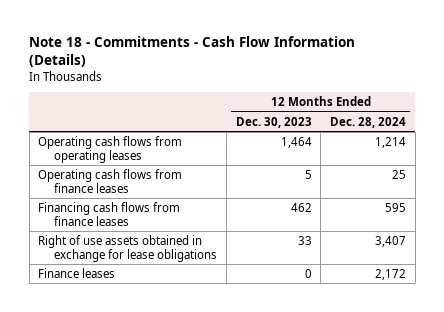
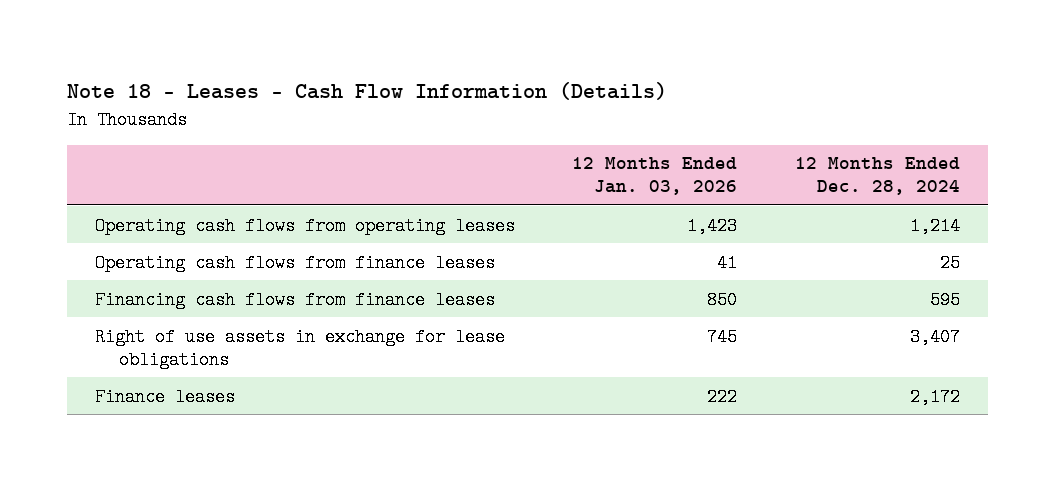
[29,36,356,68] Note 18 - Commitments - Cash Flow Information (Details) -> [66,81,667,100] Note 18 - Leases - Cash Flow Information (Details)
[235,116,312,128] Dec. 30, 2023 -> none
none -> [572,157,738,196] 12 Months Ended Jan. 03, 2026
[38,234,218,262] Right of use assets obtained in exchange for lease obligations -> [95,327,506,369] Right of use assets in exchange for lease obligations

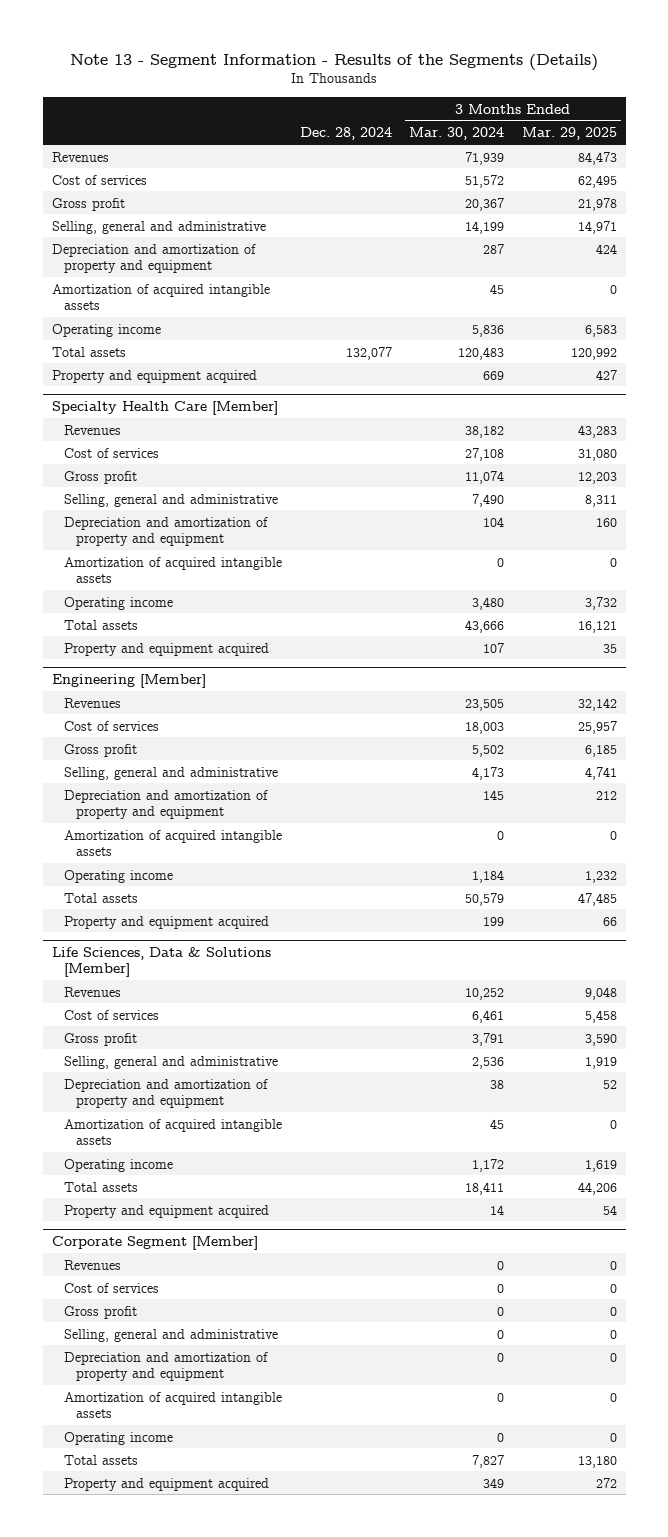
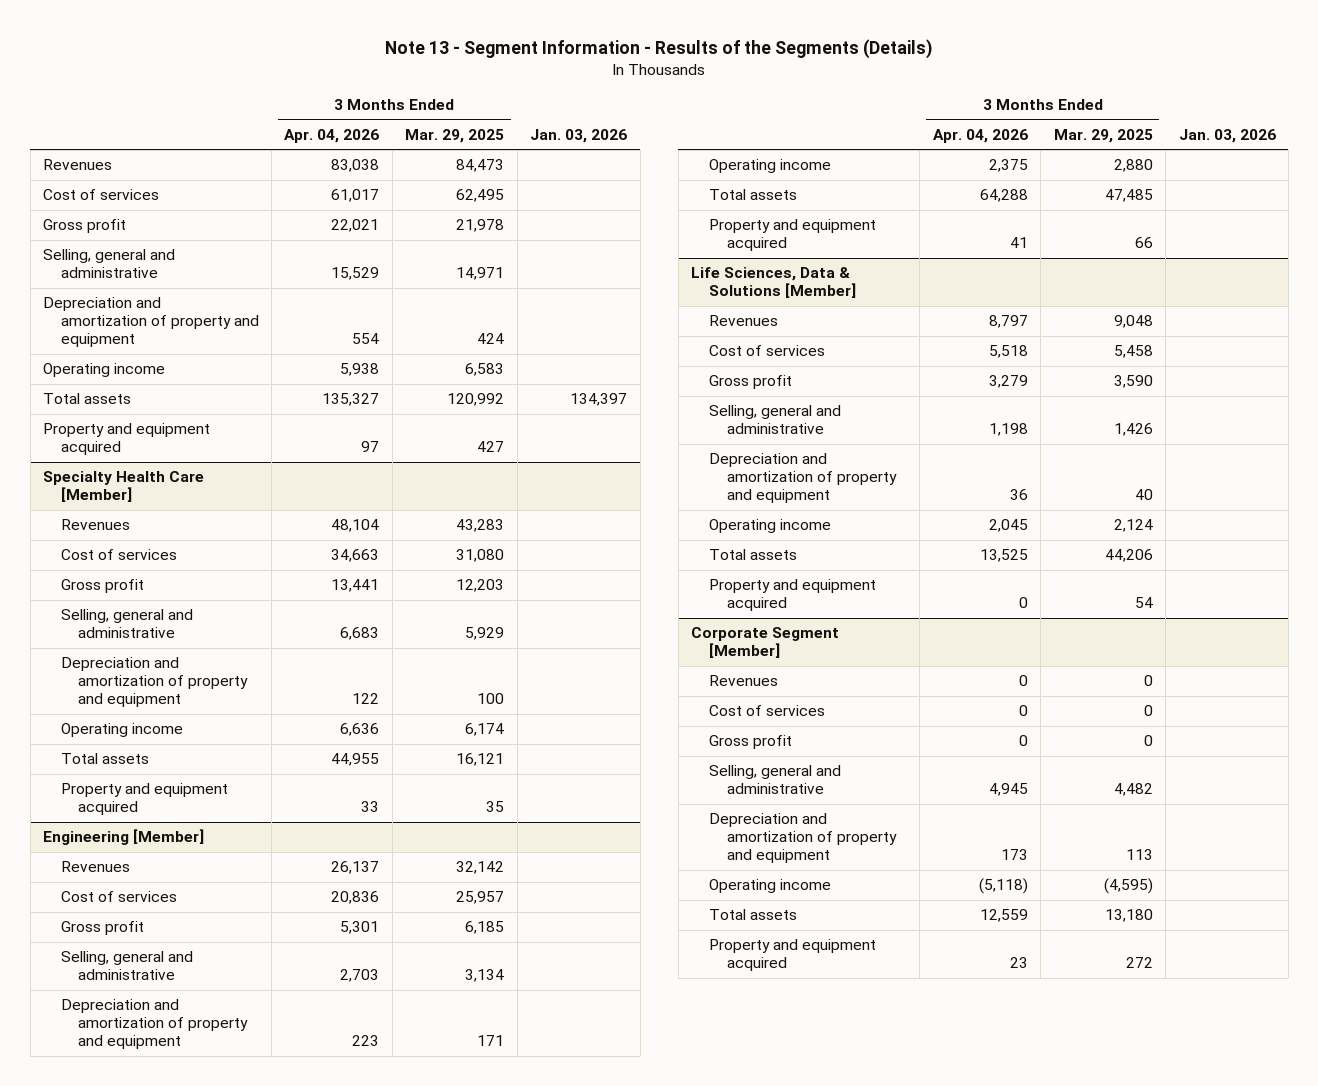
[299,127,392,141] Dec. 28, 2024 -> none
[409,127,505,141] Mar. 30, 2024 -> none
none -> [284,128,380,143] Apr. 04, 2026
none -> [530,128,628,143] Jan. 03, 2026
[51,283,270,310] Amortization of acquired intangible assets -> none
[63,556,282,583] Amortization of acquired intangible assets -> none
[584,494,617,507] 8,311 -> [465,627,505,641] 5,929
[595,517,617,527] 160 -> [477,693,505,705] 100
[584,596,617,610] 3,732 -> [465,723,505,737] 6,174
[63,829,282,856] Amortization of acquired intangible assets -> none
[584,766,617,780] 4,741 -> [465,969,505,983] 3,134
[595,790,617,800] 212 -> [477,1035,505,1047] 171
[584,870,617,883] 1,232 -> [1113,159,1153,173] 2,880
[63,1118,282,1145] Amortization of acquired intangible assets -> none
[584,1056,617,1069] 1,919 -> [1113,423,1153,437] 1,426
[602,1079,617,1089] 52 -> [1134,489,1153,501] 40
[584,1159,617,1172] 1,619 -> [1113,519,1153,533] 2,124
[63,1391,282,1418] Amortization of acquired intangible assets -> none
[609,1329,617,1339] 0 -> [1113,783,1153,797] 4,482
[609,1352,617,1362] 0 -> [1125,849,1153,861] 113
[609,1432,617,1442] 0 -> [1103,878,1153,895] (4,595)

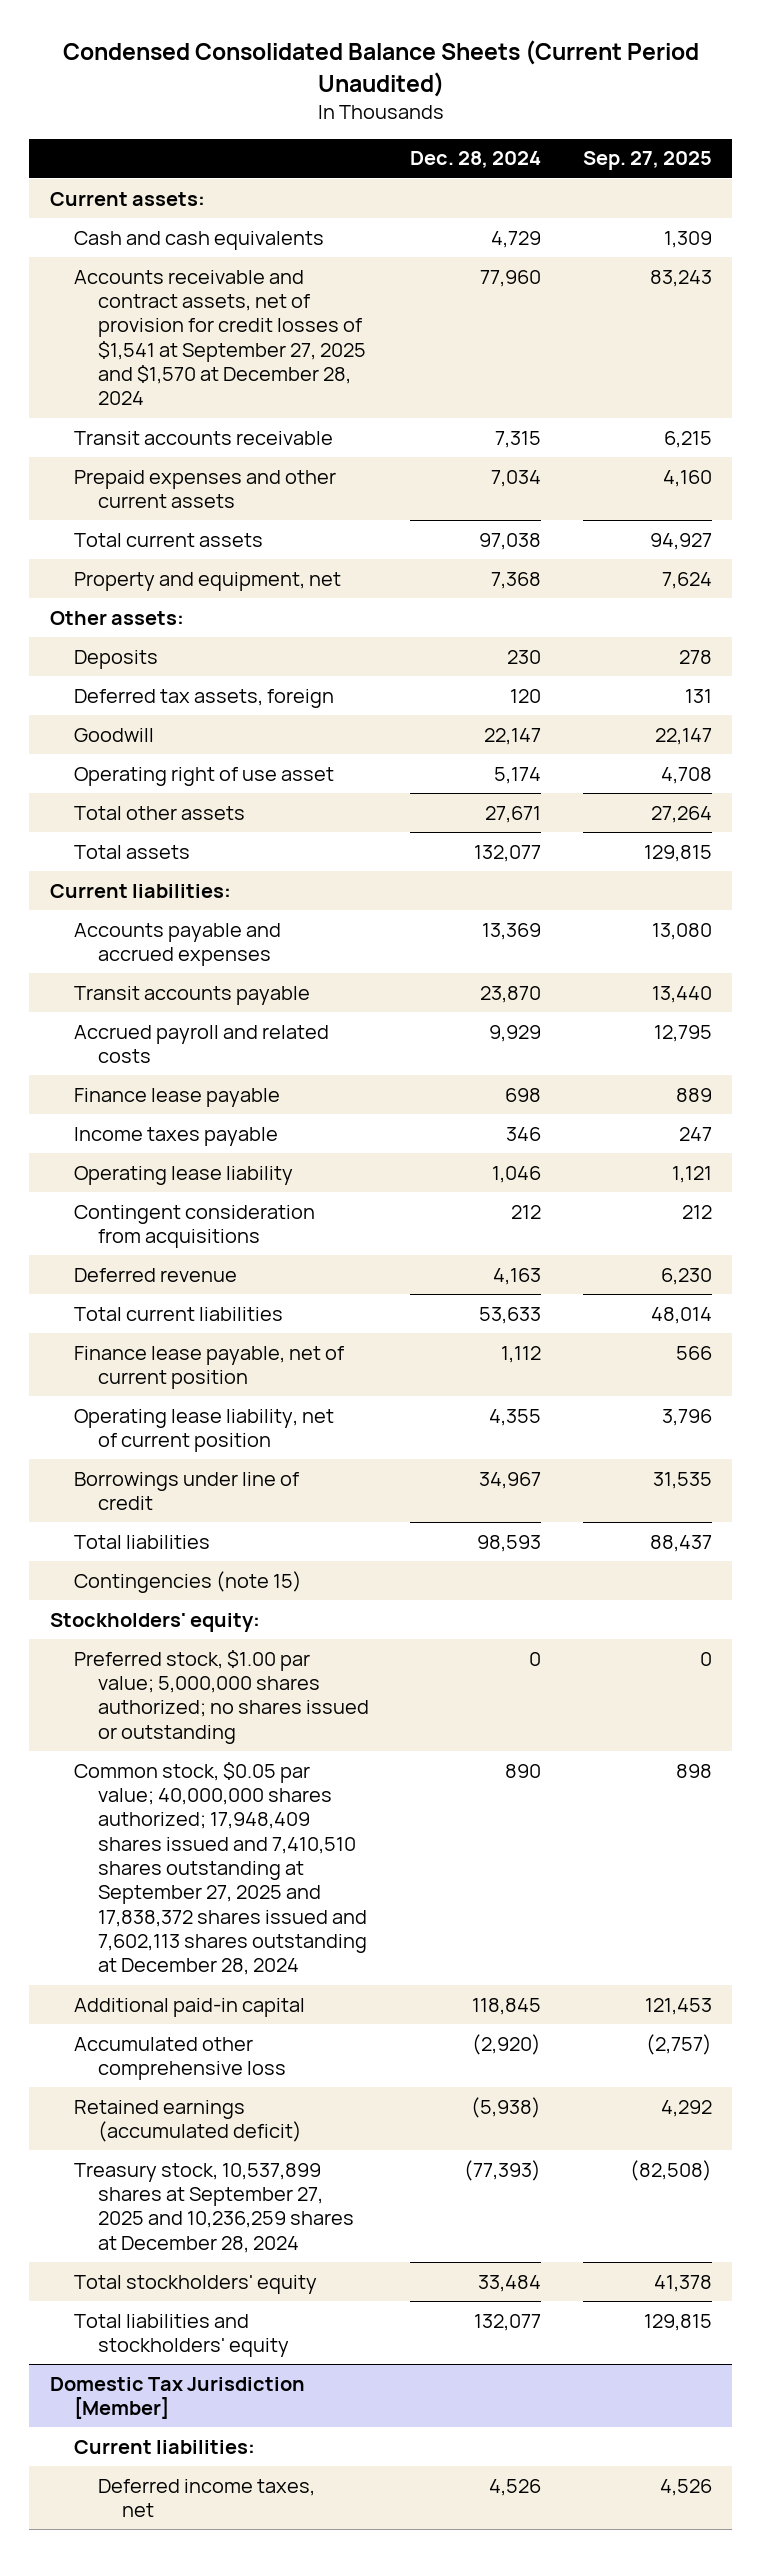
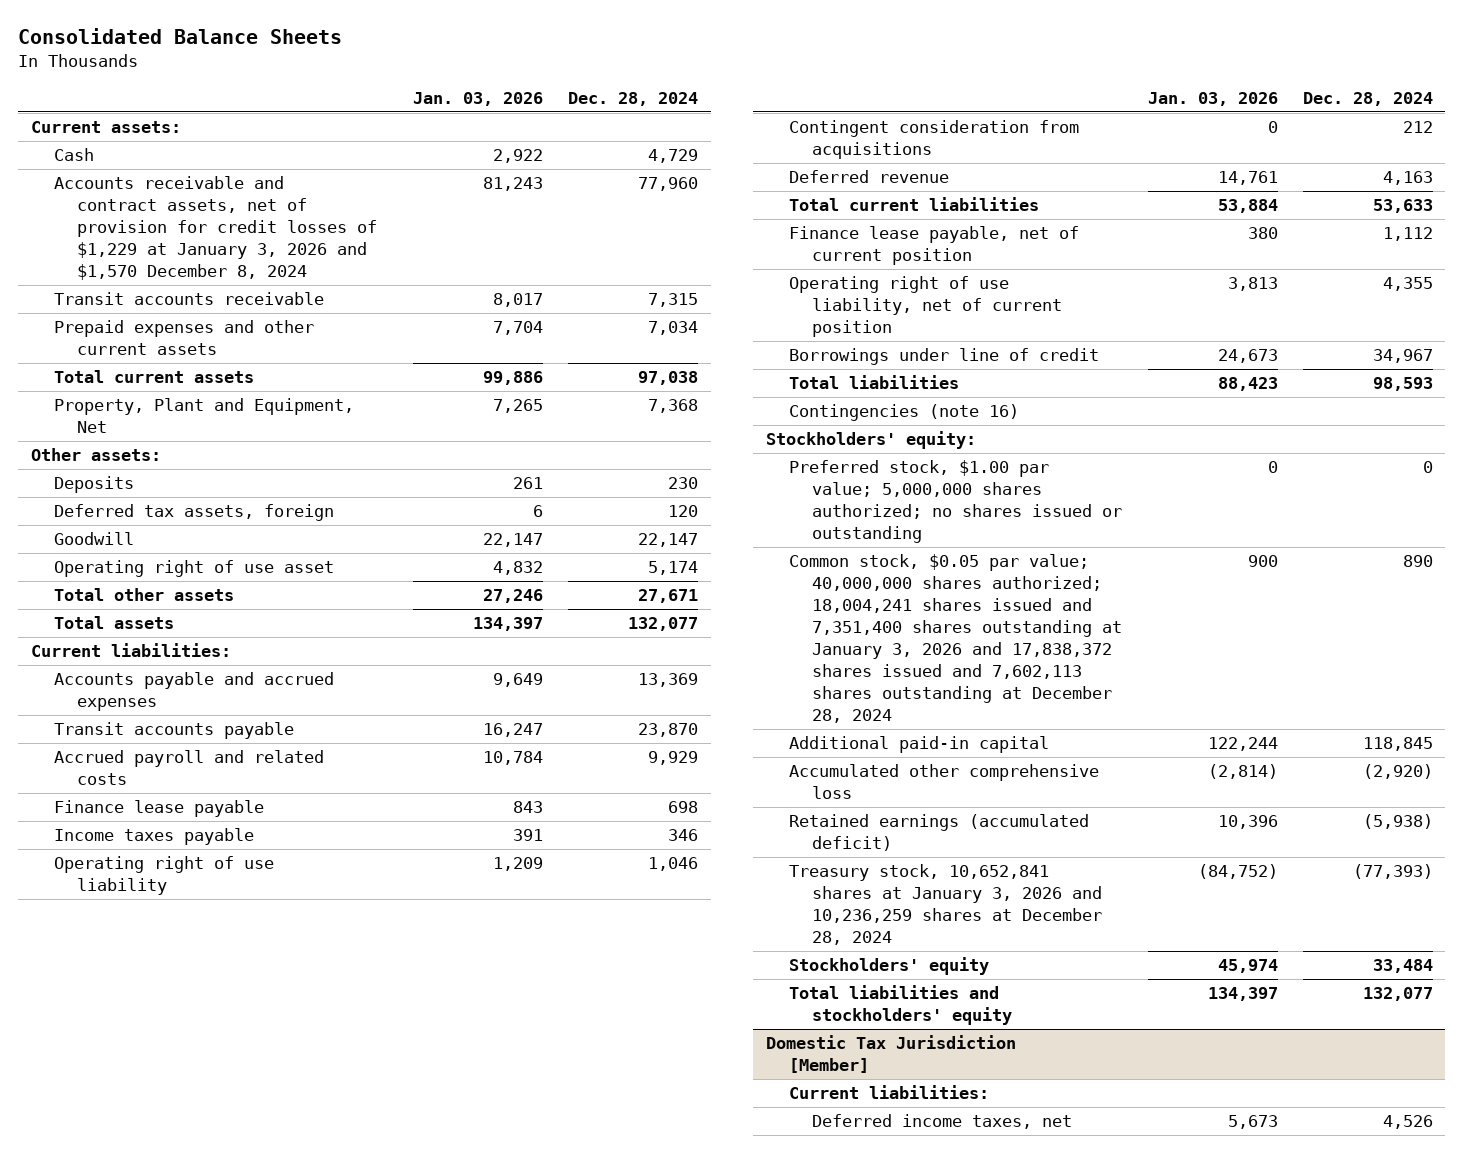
[62,40,699,97] Condensed Consolidated Balance Sheets (Current Period Unaudited) -> [18,28,343,45] Consolidated Balance Sheets
[582,151,712,171] Sep. 27, 2025 -> none
none -> [412,92,543,107] Jan. 03, 2026
[73,230,324,250] Cash and cash equivalents -> [54,148,95,162] Cash
[73,269,366,406] Accounts receivable and contract assets, net of provision for credit losses of $1,541 at September 27, 2025 and $1,570 at December 28, 2024 -> [54,176,378,280] Accounts receivable and contract assets, net of provision for credit losses of $1,229 at January 3, 2026 and $1,570 December 8, 2024
[73,571,341,591] Property and equipment, net -> [54,398,355,434] Property, Plant and Equipment, Net
[73,1165,293,1185] Operating lease liability -> [54,856,275,896] Operating right of use liability
[73,1408,334,1453] Operating lease liability, net of current position -> [788,276,1063,337] Operating right of use liability, net of current position
[73,1570,302,1593] Contingencies (note 15) -> [788,404,1019,422] Contingencies (note 16)
[73,1761,367,1976] Common stock, $0.05 par value; 40,000,000 shares authorized; 17,948,409 shares issued and 7,410,510 shares outstanding at September 27, 2025 and 17,838,372 shares issued and 7,602,113 shares outstanding at December 28, 2024 -> [788,554,1123,723] Common stock, $0.05 par value; 40,000,000 shares authorized; 18,004,241 shares issued and 7,351,400 shares outstanding at January 3, 2026 and 17,838,372 shares issued and 7,602,113 shares outstanding at December 28, 2024
[73,2162,354,2253] Treasury stock, 10,537,899 shares at September 27, 2025 and 10,236,259 shares at December 28, 2024 -> [788,864,1103,945] Treasury stock, 10,652,841 shares at January 3, 2026 and 10,236,259 shares at December 28, 2024
[73,2274,317,2294] Total stockholders' equity -> [788,957,989,976] Stockholders' equity

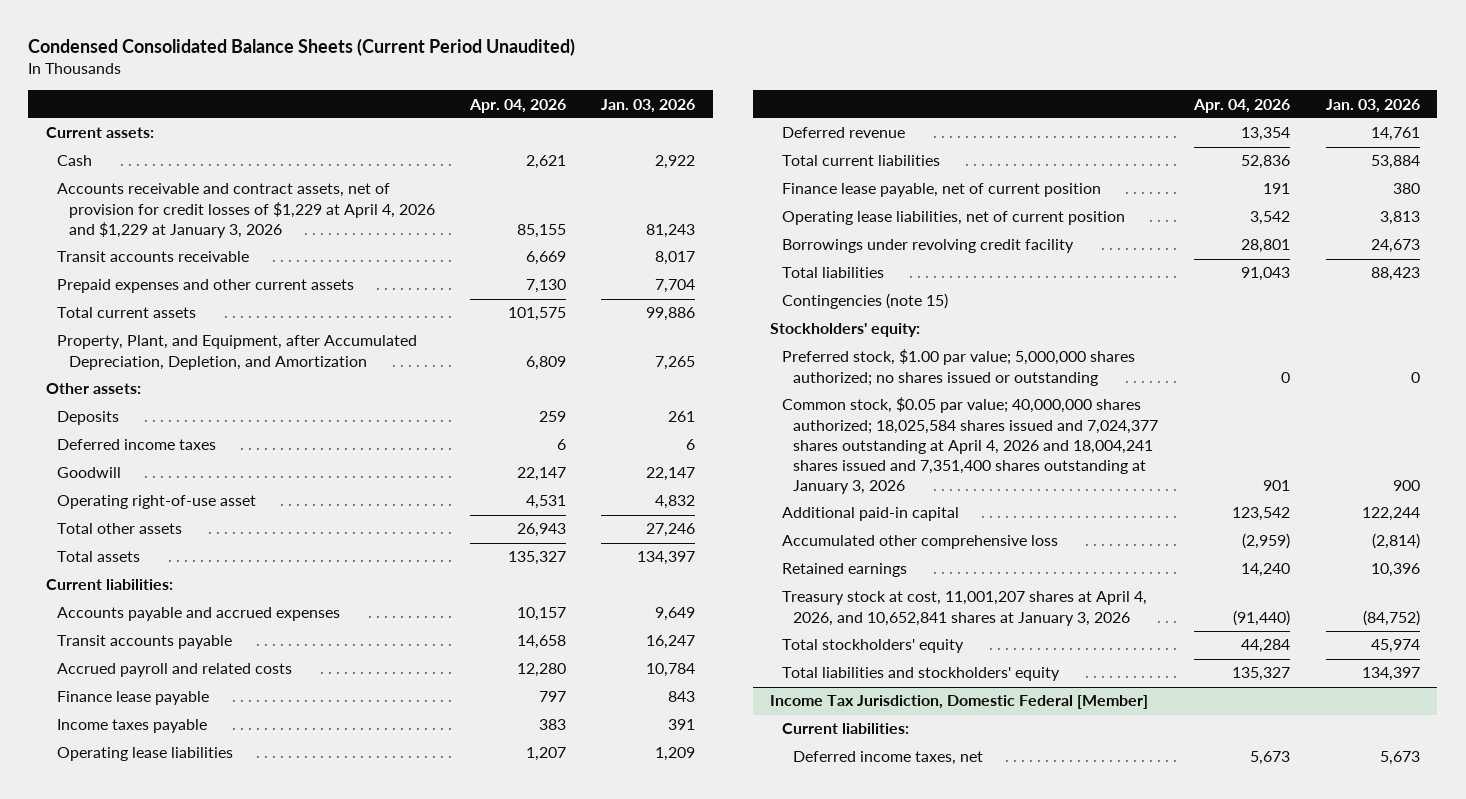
[18,28,343,45] Consolidated Balance Sheets -> [28,37,576,56] Condensed Consolidated Balance Sheets (Current Period Unaudited)
[567,92,698,107] Dec. 28, 2024 -> none
none -> [468,98,566,113] Apr. 04, 2026
[54,176,378,280] Accounts receivable and contract assets, net of provision for credit losses of $1,229 at January 3, 2026 and $1,570 December 8, 2024 -> [57,183,435,238] Accounts receivable and contract assets, net of provision for credit losses of $1,229 at April 4, 2026 and $1,229 at January 3, 2026
[54,398,355,434] Property, Plant and Equipment, Net -> [57,335,418,370] Property, Plant, and Equipment, after Accumulated Depreciation, Depletion, and Amortization
[54,504,335,522] Deferred tax assets, foreign -> [57,439,217,451] Deferred income taxes
[54,560,335,578] Operating right of use asset -> [57,495,257,510] Operating right-of-use asset
[788,120,1079,160] Contingent consideration from acquisitions -> none
[54,856,275,896] Operating right of use liability -> [57,747,234,762] Operating lease liabilities
[788,276,1063,337] Operating right of use liability, net of current position -> [781,211,1125,226] Operating lease liabilities, net of current position
[788,348,1099,366] Borrowings under line of credit -> [781,239,1074,254] Borrowings under revolving credit facility
[788,404,1019,422] Contingencies (note 16) -> [781,293,948,310] Contingencies (note 15)
[788,554,1123,723] Common stock, $0.05 par value; 40,000,000 shares authorized; 18,004,241 shares issued and 7,351,400 shares outstanding at January 3, 2026 and 17,838,372 shares issued and 7,602,113 shares outstanding at December 28, 2024 -> [781,397,1158,494] Common stock, $0.05 par value; 40,000,000 shares authorized; 18,025,584 shares issued and 7,024,377 shares outstanding at April 4, 2026 and 18,004,241 shares issued and 7,351,400 shares outstanding at January 3, 2026
[788,814,1089,852] Retained earnings (accumulated deficit) -> [781,563,907,578] Retained earnings
[788,864,1103,945] Treasury stock, 10,652,841 shares at January 3, 2026 and 10,236,259 shares at December 28, 2024 -> [781,591,1147,626] Treasury stock at cost, 11,001,207 shares at April 4, 2026, and 10,652,841 shares at January 3, 2026
[788,957,989,976] Stockholders' equity -> [781,639,964,654] Total stockholders' equity
[765,1035,1016,1074] Domestic Tax Jurisdiction [Member] -> [770,695,1149,710] Income Tax Jurisdiction, Domestic Federal [Member]

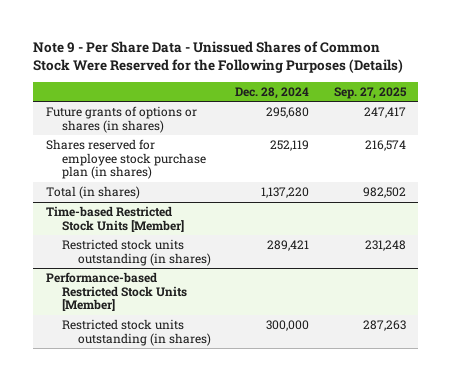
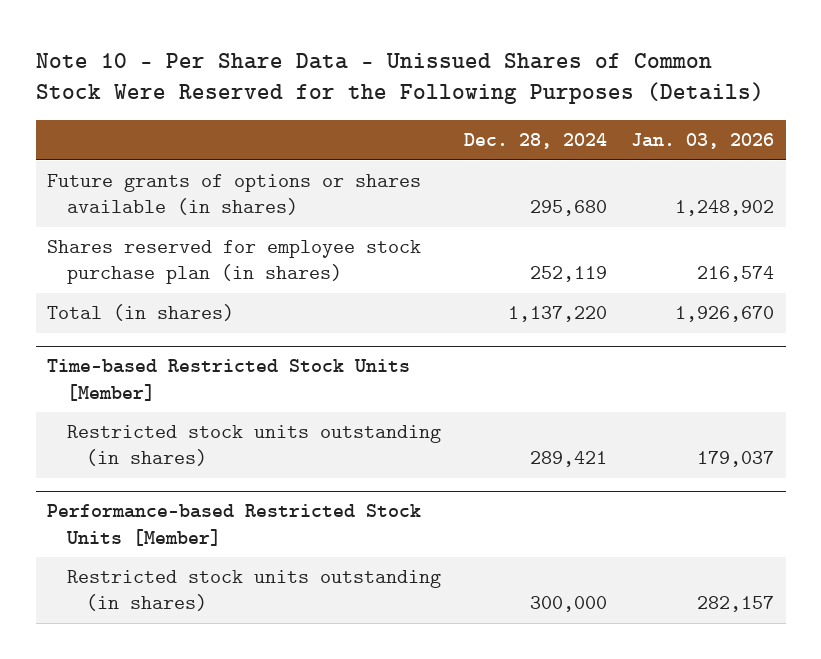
[33,40,404,73] Note 9 - Per Share Data - Unissued Shares of Common Stock Were Reserved for the Following Purposes (Details) -> [35,52,764,105] Note 10 - Per Share Data - Unissued Shares of Common Stock Were Reserved for the Following Purposes (Details)
[333,86,407,99] Sep. 27, 2025 -> none
none -> [630,133,774,150] Jan. 03, 2026
[45,106,197,133] Future grants of options or shares (in shares) -> [47,174,422,216] Future grants of options or shares available (in shares)

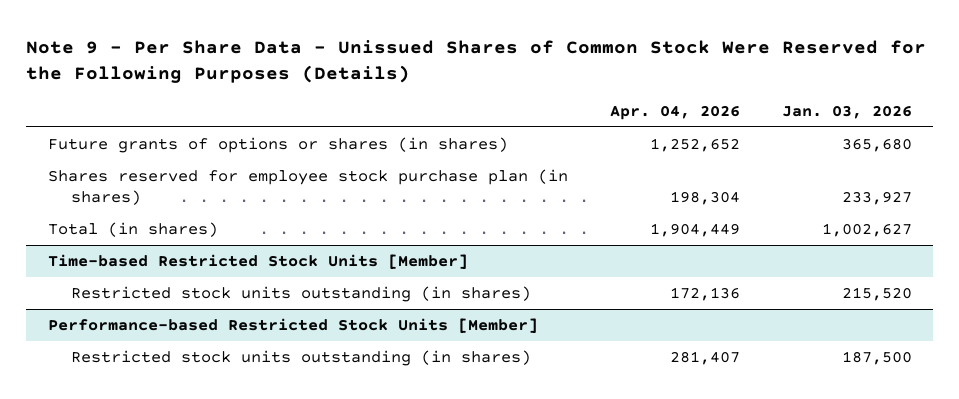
[35,52,764,105] Note 10 - Per Share Data - Unissued Shares of Common Stock Were Reserved for the Following Purposes (Details) -> [26,39,927,83] Note 9 - Per Share Data - Unissued Shares of Common Stock Were Reserved for the Following Purposes (Details)
[464,133,608,150] Dec. 28, 2024 -> none
none -> [609,105,740,121] Apr. 04, 2026
[47,174,422,216] Future grants of options or shares available (in shares) -> [47,136,508,153] Future grants of options or shares (in shares)
[674,200,774,217] 1,248,902 -> [841,137,912,152] 365,680
[696,266,774,283] 216,574 -> [841,191,912,206] 233,927
[674,306,774,323] 1,926,670 -> [821,222,912,237] 1,002,627
[696,451,774,468] 179,037 -> [841,286,912,301] 215,520
[696,596,774,613] 282,157 -> [841,350,912,365] 187,500

